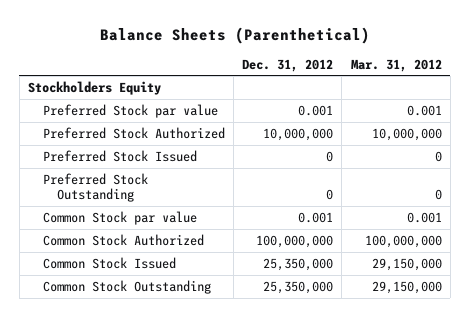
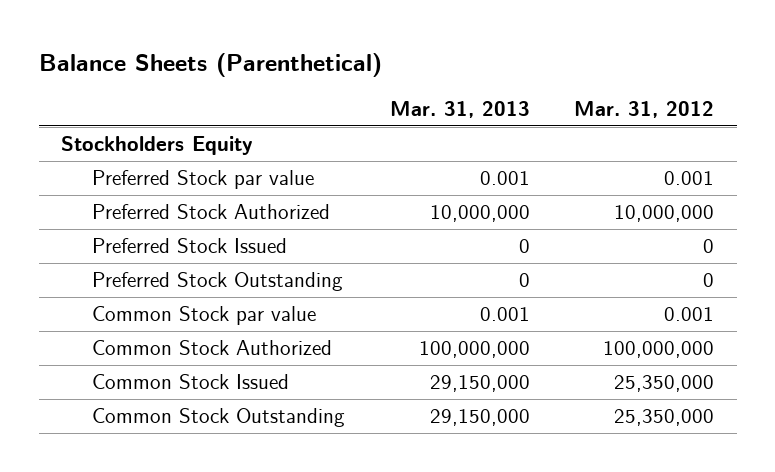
[242,58,334,72] Dec. 31, 2012 -> none
none -> [389,101,530,119] Mar. 31, 2013
[371,257,442,271] 29,150,000 -> [614,375,715,393] 25,350,000
[371,280,442,294] 29,150,000 -> [614,409,715,427] 25,350,000

